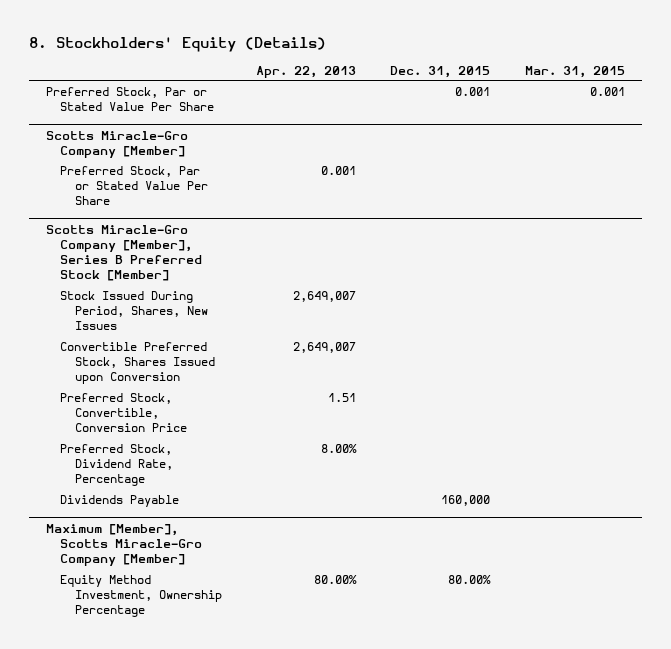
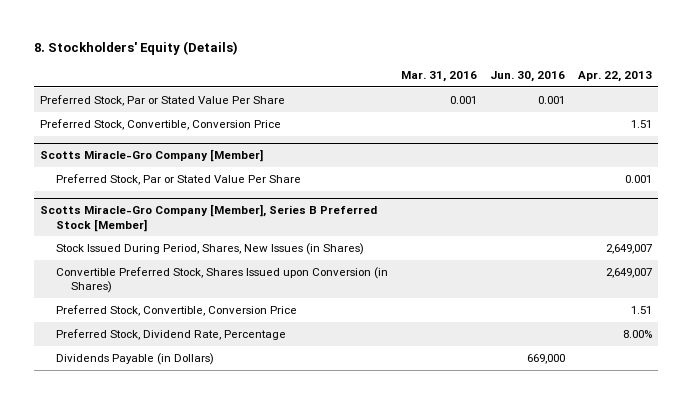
[390,65,491,78] Dec. 31, 2015 -> none
[524,65,625,78] Mar. 31, 2015 -> none
none -> [400,70,477,82] Mar. 31, 2016
none -> [489,70,565,82] Jun. 30, 2016
none -> [40,118,282,130] Preferred Stock, Convertible, Conversion Price
[60,290,208,331] Stock Issued During Period, Shares, New Issues -> [55,242,364,255] Stock Issued During Period, Shares, New Issues (in Shares)
[60,341,215,385] Convertible Preferred Stock, Shares Issued upon Conversion -> [55,266,388,294] Convertible Preferred Stock, Shares Issued upon Conversion (in Shares)
[46,523,203,567] Maximum [Member], Scotts Miracle-Gro Company [Member] -> none
[60,574,222,618] Equity Method Investment, Ownership Percentage -> none
[60,494,180,507] Dividends Payable -> [55,352,214,365] Dividends Payable (in Dollars)

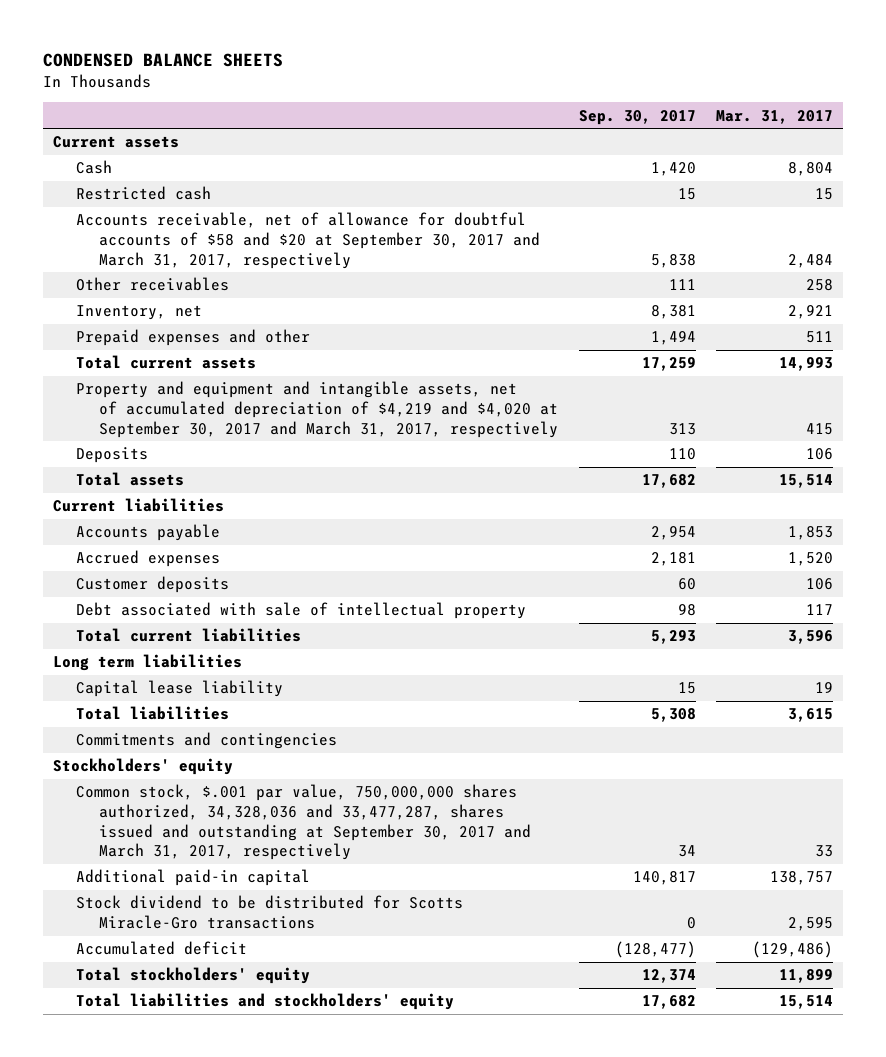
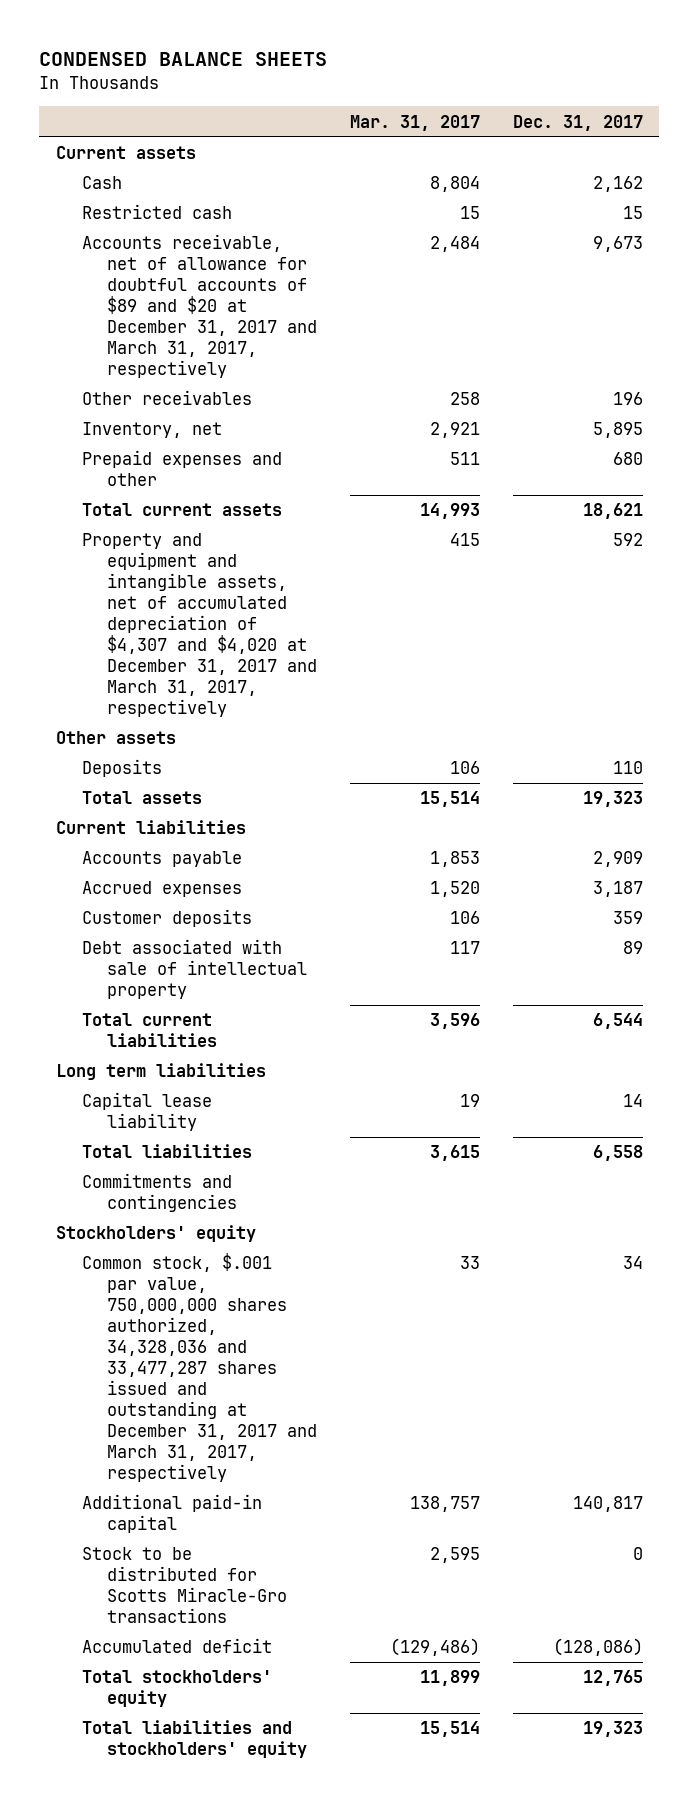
[578,109,696,125] Sep. 30, 2017 -> none
none -> [512,114,643,131] Dec. 31, 2017
[75,212,541,269] Accounts receivable, net of allowance for doubtful accounts of $58 and $20 at September 30, 2017 and March 31, 2017, respectively -> [81,234,318,378] Accounts receivable, net of allowance for doubtful accounts of $89 and $20 at December 31, 2017 and March 31, 2017, respectively
[75,381,559,438] Property and equipment and intangible assets, net of accumulated depreciation of $4,219 and $4,020 at September 30, 2017 and March 31, 2017, respectively -> [81,533,318,717] Property and equipment and intangible assets, net of accumulated depreciation of $4,307 and $4,020 at December 31, 2017 and March 31, 2017, respectively
none -> [55,731,176,745] Other assets
[75,784,532,861] Common stock, $.001 par value, 750,000,000 shares authorized, 34,328,036 and 33,477,287, shares issued and outstanding at September 30, 2017 and March 31, 2017, respectively -> [81,1253,318,1482] Common stock, $.001 par value, 750,000,000 shares authorized, 34,328,036 and 33,477,287 shares issued and outstanding at December 31, 2017 and March 31, 2017, respectively
[75,895,463,929] Stock dividend to be distributed for Scotts Miracle-Gro transactions -> [81,1547,288,1624] Stock to be distributed for Scotts Miracle-Gro transactions

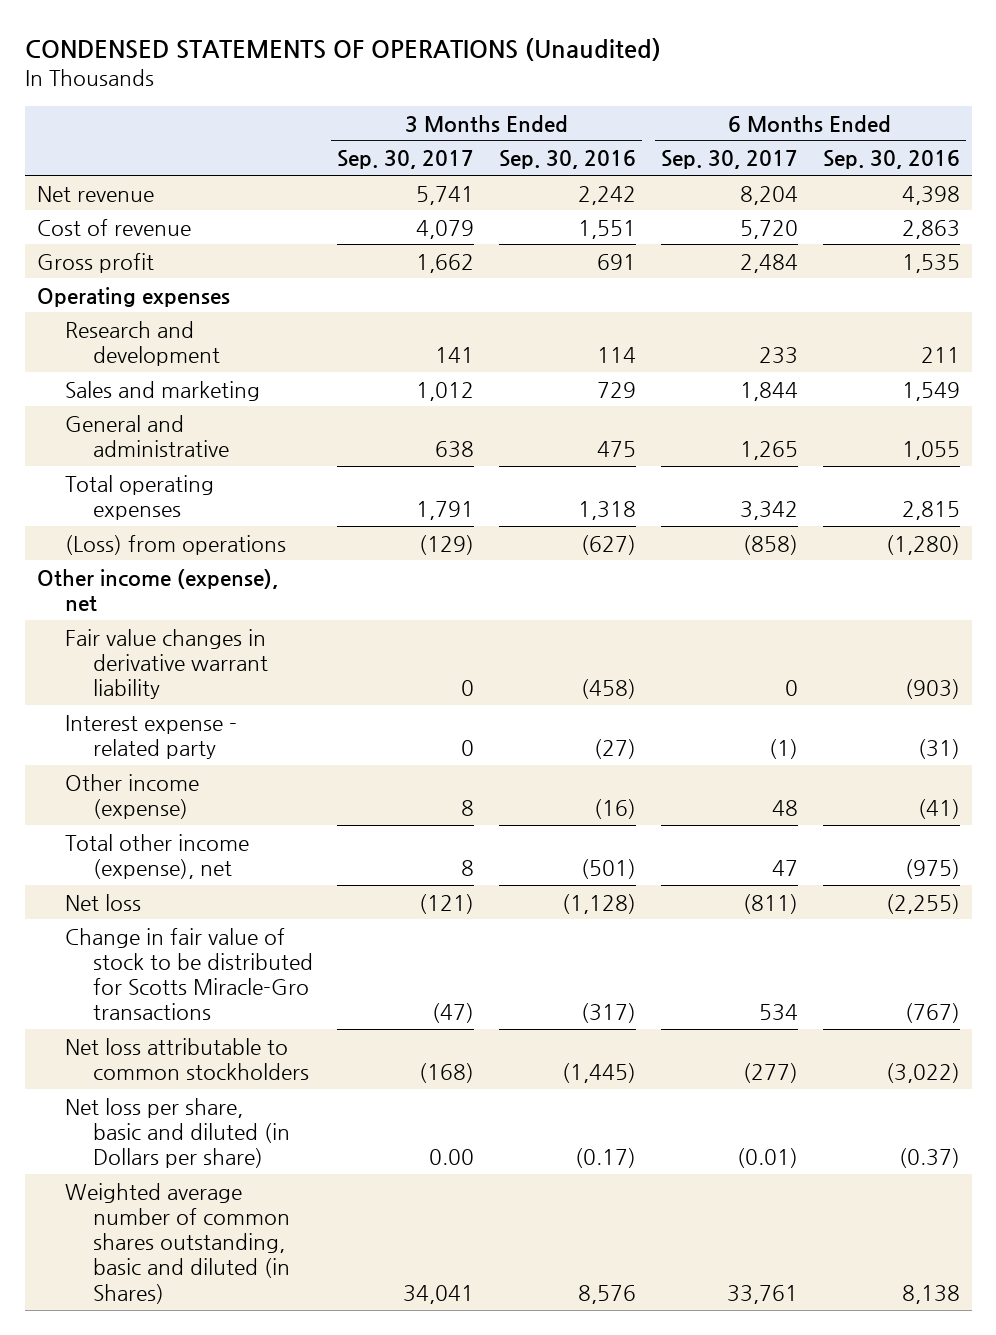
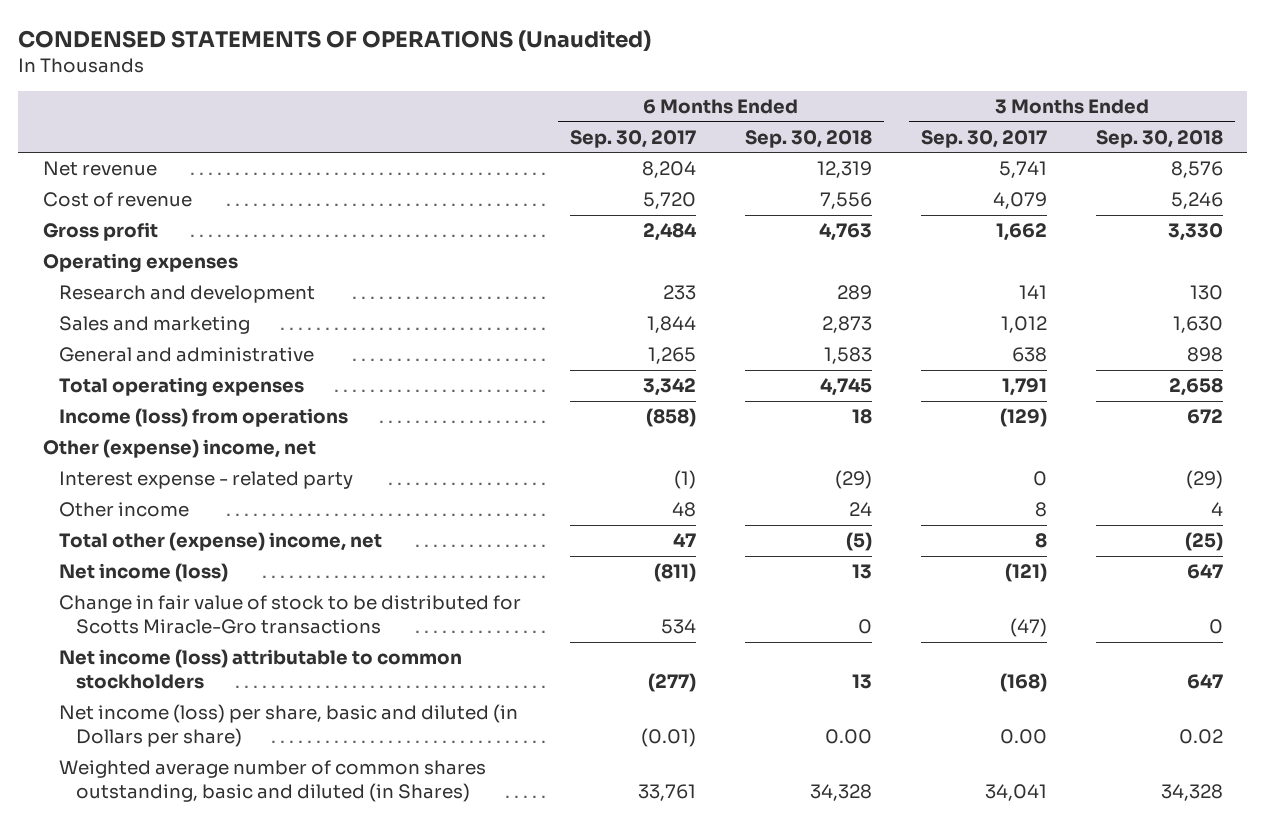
[499,150,637,170] Sep. 30, 2016 -> none
[822,150,960,170] Sep. 30, 2016 -> none
none -> [745,129,873,148] Sep. 30, 2018
none -> [1095,129,1223,148] Sep. 30, 2018
[64,628,268,700] Fair value changes in derivative warrant liability -> none
[64,534,286,555] (Loss) from operations -> [59,408,349,428] Income (loss) from operations
[36,568,278,611] Other income (expense), net -> [42,439,316,459] Other (expense) income, net
[64,773,199,819] Other income (expense) -> [59,502,190,518] Other income
[64,833,249,879] Total other income (expense), net -> [59,532,383,552] Total other (expense) income, net
[64,893,141,911] Net loss -> [59,563,229,583] Net income (loss)
[64,1037,309,1080] Net loss attributable to common stockholders -> [59,649,463,690] Net income (loss) attributable to common stockholders
[64,1097,290,1169] Net loss per share, basic and diluted (in Dollars per share) -> [59,704,519,748] Net income (loss) per share, basic and diluted (in Dollars per share)

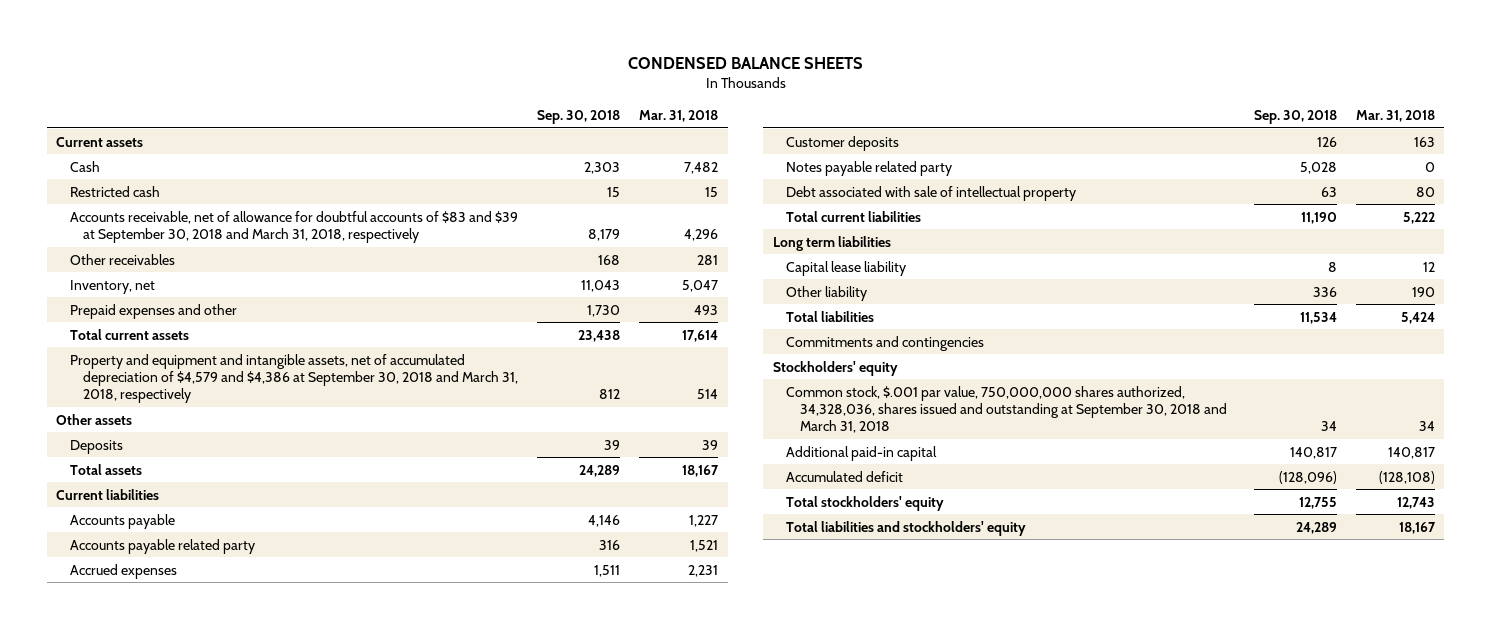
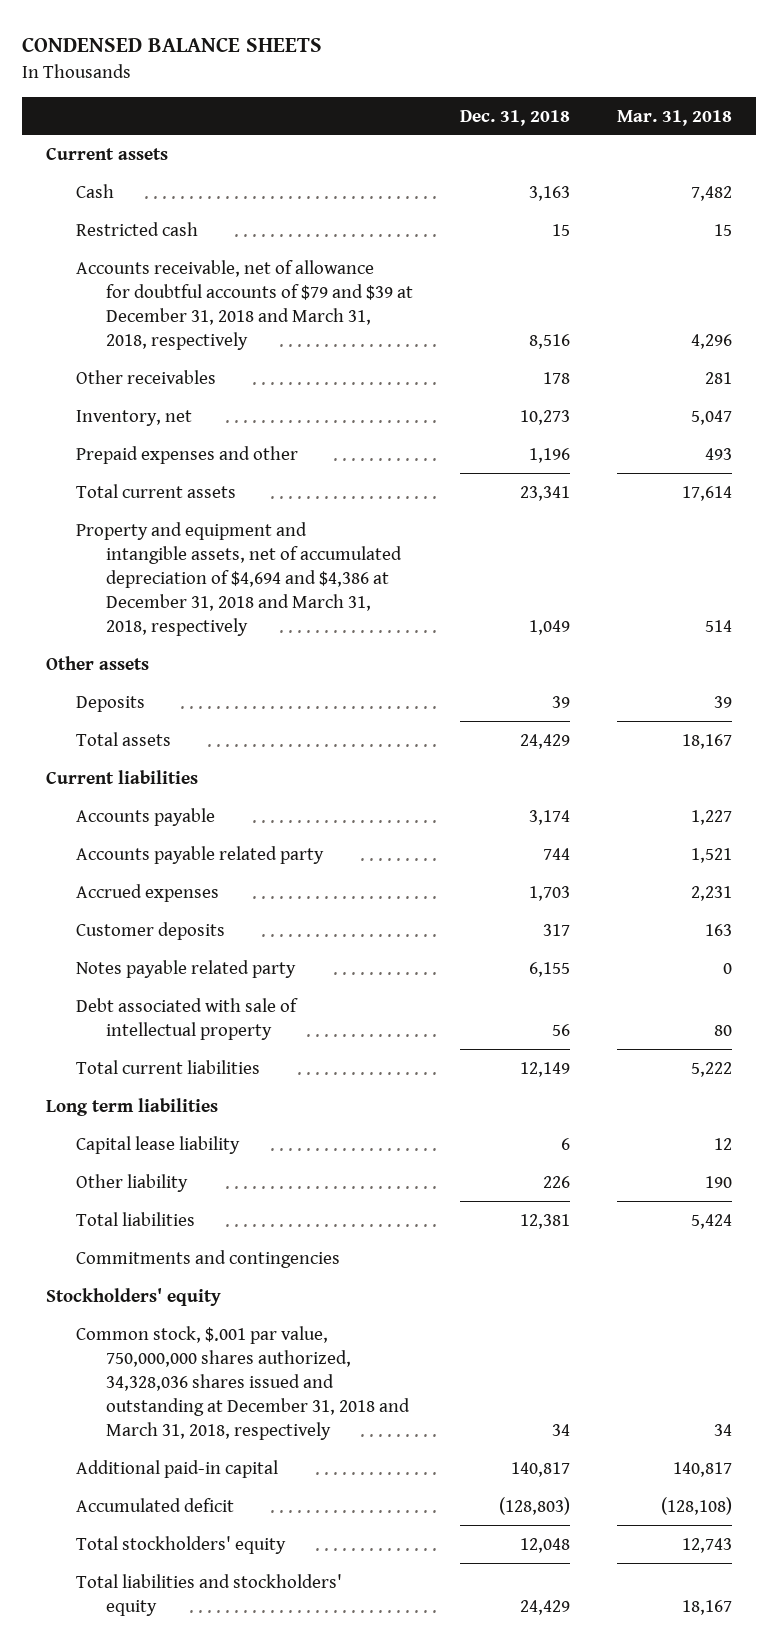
[537,109,621,124] Sep. 30, 2018 -> none
none -> [460,109,571,126] Dec. 31, 2018
[69,210,518,243] Accounts receivable, net of allowance for doubtful accounts of $83 and $39 at September 30, 2018 and March 31, 2018, respectively -> [75,259,413,350] Accounts receivable, net of allowance for doubtful accounts of $79 and $39 at December 31, 2018 and March 31, 2018, respectively
[69,353,518,403] Property and equipment and intangible assets, net of accumulated depreciation of $4,579 and $4,386 at September 30, 2018 and March 31, 2018, respectively -> [75,521,402,636] Property and equipment and intangible assets, net of accumulated depreciation of $4,694 and $4,386 at December 31, 2018 and March 31, 2018, respectively
[786,385,1227,433] Common stock, $.001 par value, 750,000,000 shares authorized, 34,328,036, shares issued and outstanding at September 30, 2018 and March 31, 2018 -> [75,1325,410,1440] Common stock, $.001 par value, 750,000,000 shares authorized, 34,328,036 shares issued and outstanding at December 31, 2018 and March 31, 2018, respectively

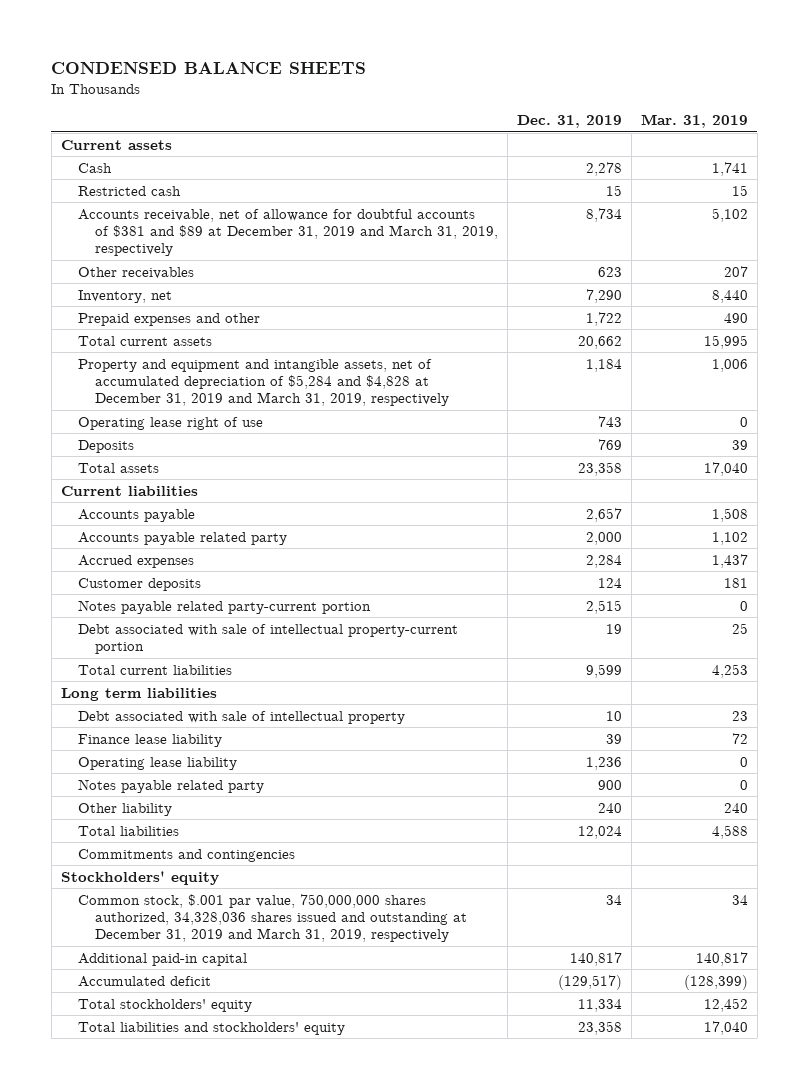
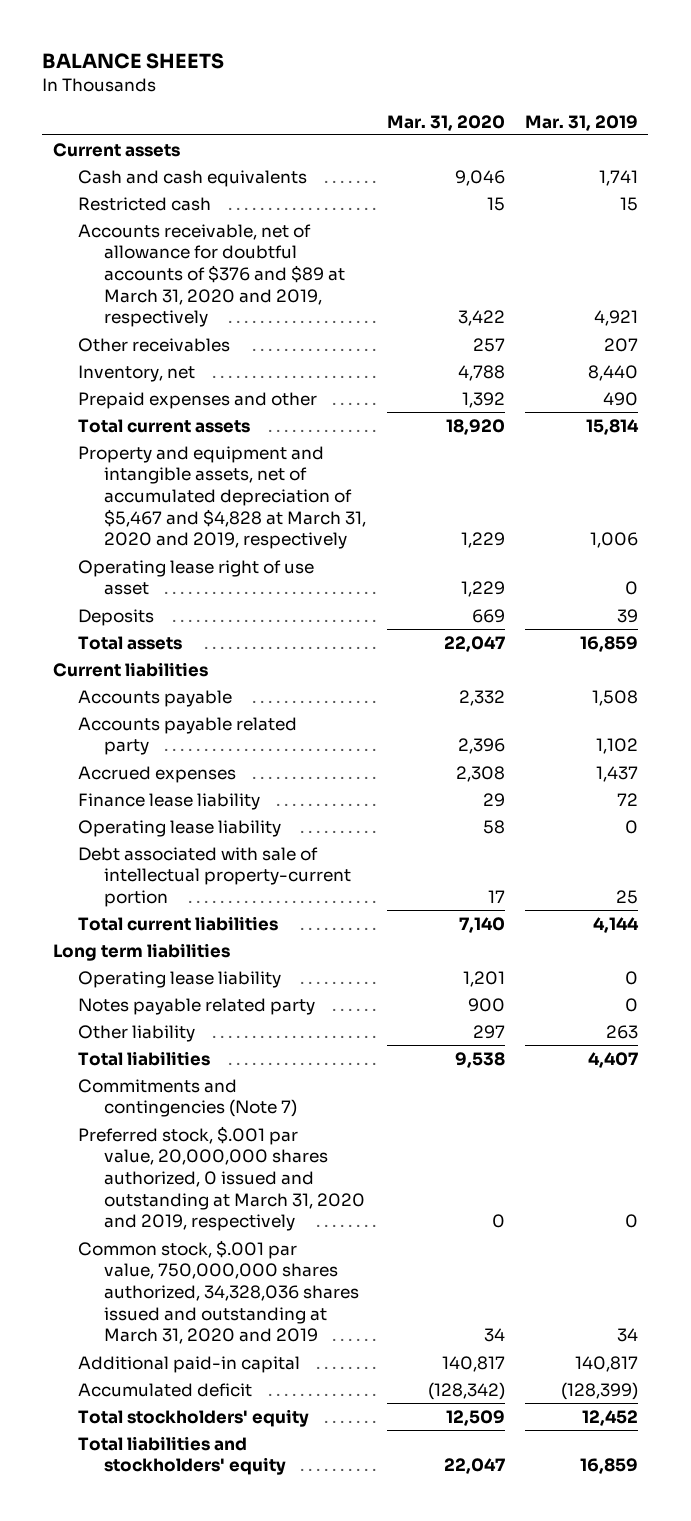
[51,62,367,75] CONDENSED BALANCE SHEETS -> [42,53,225,70] BALANCE SHEETS
[516,115,622,129] Dec. 31, 2019 -> none
none -> [386,114,505,131] Mar. 31, 2020
[77,162,112,173] Cash -> [78,169,308,187] Cash and cash equivalents
[77,208,498,257] Accounts receivable, net of allowance for doubtful accounts of $381 and $89 at December 31, 2019 and March 31, 2019, respectively -> [78,223,346,328] Accounts receivable, net of allowance for doubtful accounts of $376 and $89 at March 31, 2020 and 2019, respectively
[711,207,748,222] 5,102 -> [594,310,639,327] 4,921
[703,334,748,349] 15,995 -> [586,418,640,435] 15,814
[77,358,449,407] Property and equipment and intangible assets, net of accumulated depreciation of $5,284 and $4,828 at December 31, 2019 and March 31, 2019, respectively -> [78,445,367,550] Property and equipment and intangible assets, net of accumulated depreciation of $5,467 and $4,828 at March 31, 2020 and 2019, respectively
[77,416,263,430] Operating lease right of use -> [78,559,315,596] Operating lease right of use asset
[703,461,748,476] 17,040 -> [580,635,639,652] 16,859
[77,577,201,591] Customer deposits -> none
[77,599,371,614] Notes payable related party-current portion -> none
[77,733,222,747] Finance lease liability -> [78,792,261,810] Finance lease liability
none -> [78,819,282,837] Operating lease liability
[711,663,748,678] 4,253 -> [593,916,640,933] 4,144
[77,710,405,724] Debt associated with sale of intellectual property -> none
[60,870,219,885] Stockholders' equity -> none
[723,802,748,813] 240 -> [606,1024,639,1039] 263
[711,824,748,839] 4,588 -> [588,1051,639,1068] 4,407
[77,848,295,862] Commitments and contingencies -> [78,1078,298,1118] Commitments and contingencies (Note 7)
none -> [78,1125,366,1232] Preferred stock, $.001 par value, 20,000,000 shares authorized, 0 issued and outstanding at March 31, 2020 and 2019, respectively
[77,893,467,943] Common stock, $.001 par value, 750,000,000 shares authorized, 34,328,036 shares issued and outstanding at December 31, 2019 and March 31, 2019, respectively -> [78,1239,360,1345] Common stock, $.001 par value, 750,000,000 shares authorized, 34,328,036 shares issued and outstanding at March 31, 2020 and 2019
[703,1020,748,1035] 17,040 -> [580,1458,639,1475] 16,859

